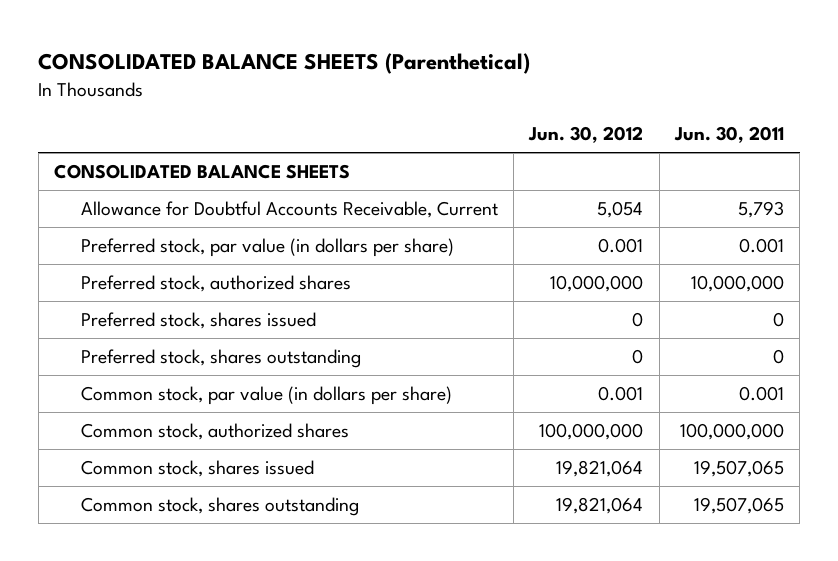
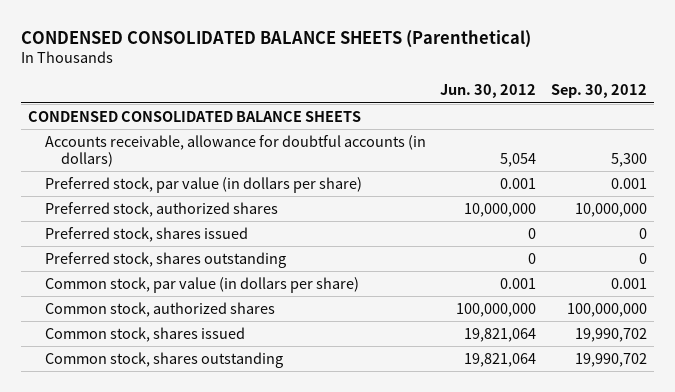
[38,52,531,74] CONSOLIDATED BALANCE SHEETS (Parenthetical) -> [21,29,532,48] CONDENSED CONSOLIDATED BALANCE SHEETS (Parenthetical)
[673,126,784,144] Jun. 30, 2011 -> none
none -> [550,84,647,99] Sep. 30, 2012
[54,163,351,179] CONSOLIDATED BALANCE SHEETS -> [28,110,362,122] CONDENSED CONSOLIDATED BALANCE SHEETS
[80,200,498,218] Allowance for Doubtful Accounts Receivable, Current -> [44,134,426,167] Accounts receivable, allowance for doubtful accounts (in dollars)

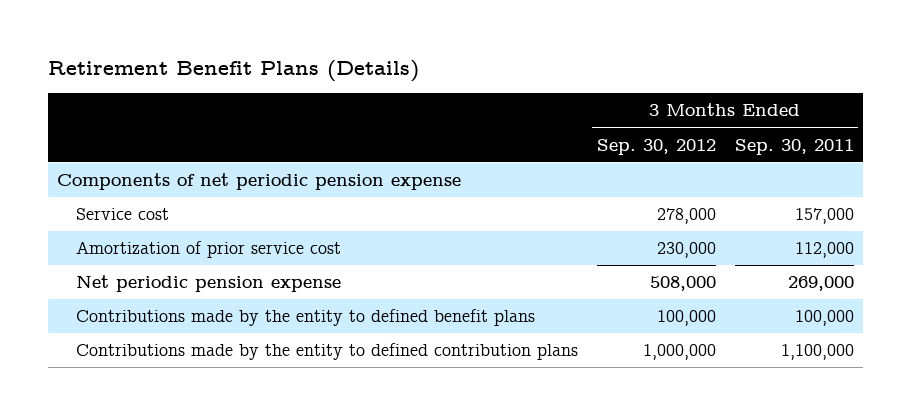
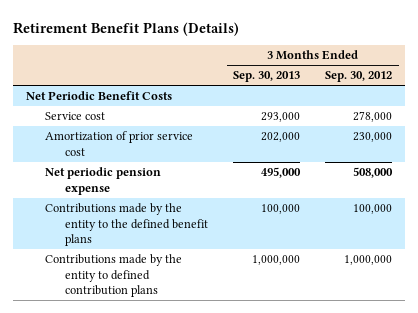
[734,138,854,155] Sep. 30, 2011 -> none
none -> [233,71,301,83] Sep. 30, 2013
[57,173,462,191] Components of net periodic pension expense -> [25,91,172,101] Net Periodic Benefit Costs
[75,309,535,327] Contributions made by the entity to defined benefit plans -> [45,203,209,247] Contributions made by the entity to the defined benefit plans

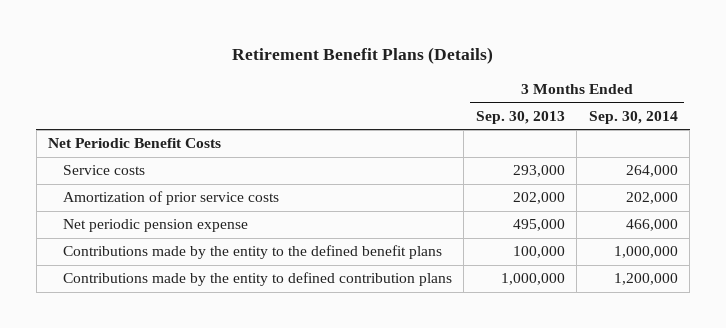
[325,71,393,83] Sep. 30, 2012 -> none
none -> [588,110,678,124] Sep. 30, 2014
[45,112,106,121] Service cost -> [62,165,145,176] Service costs
[45,131,194,156] Amortization of prior service cost -> [62,191,279,206] Amortization of prior service costs

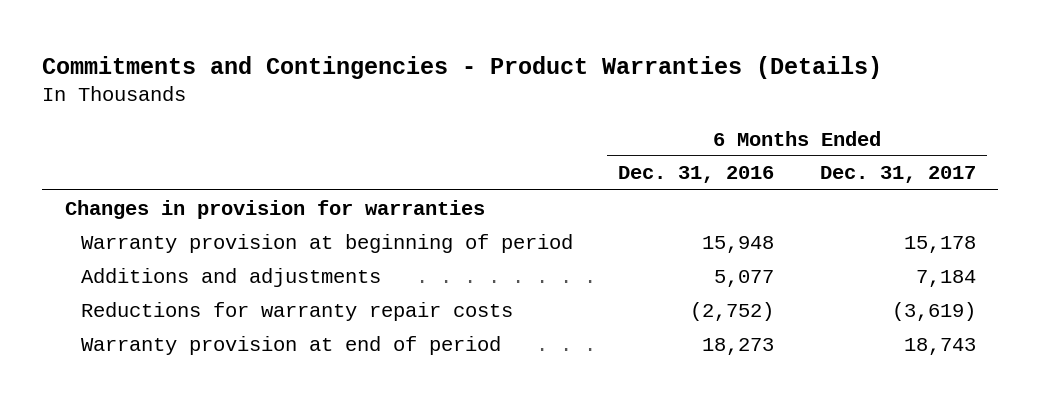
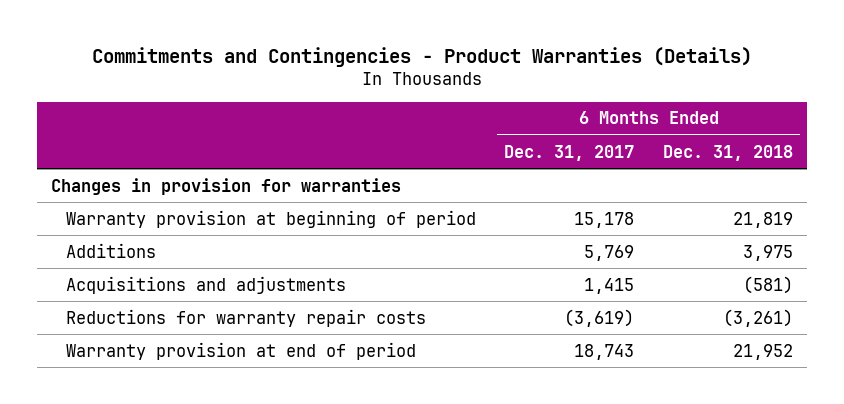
[618,166,775,184] Dec. 31, 2016 -> none
none -> [663,144,794,161] Dec. 31, 2018
[80,267,381,287] Additions and adjustments -> [65,242,156,258] Additions
[915,269,976,287] 7,184 -> [584,244,635,261] 5,769
none -> [65,275,346,294] Acquisitions and adjustments

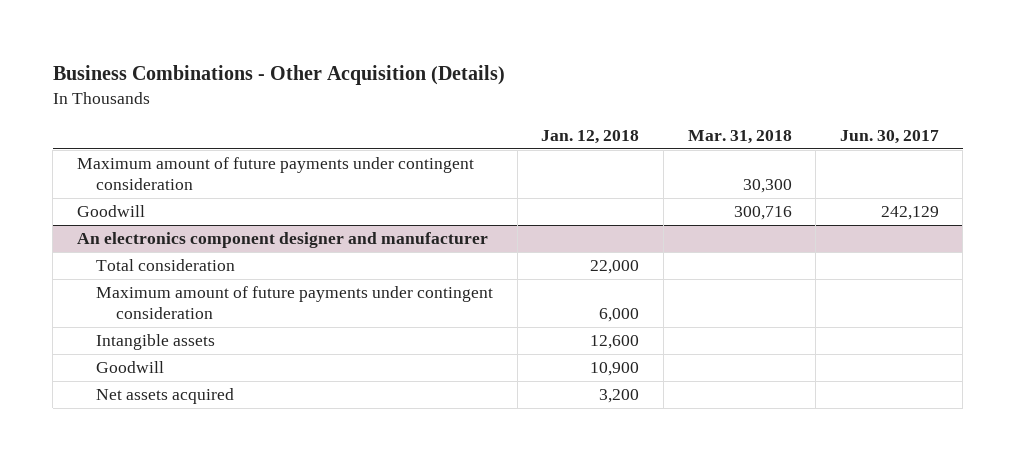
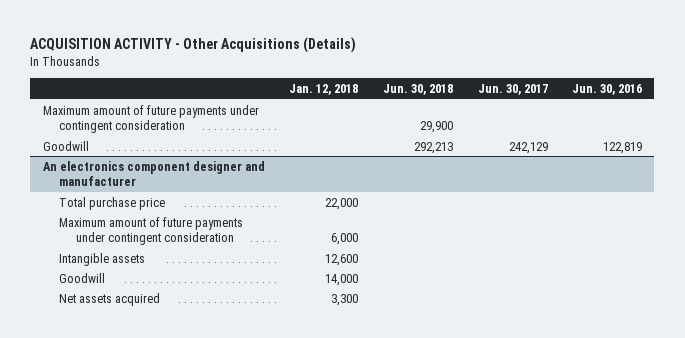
[52,65,505,86] Business Combinations - Other Acquisition (Details) -> [30,37,357,54] ACQUISITION ACTIVITY - Other Acquisitions (Details)
[687,129,792,144] Mar. 31, 2018 -> none
none -> [382,83,453,95] Jun. 30, 2018
none -> [572,83,643,95] Jun. 30, 2016
[96,259,236,272] Total consideration -> [59,196,166,210] Total purchase price
[590,362,640,377] 10,900 -> [325,273,359,286] 14,000
[599,389,640,404] 3,200 -> [331,293,359,306] 3,300

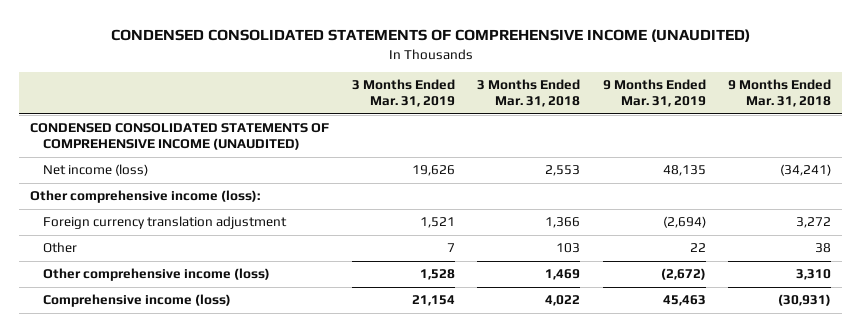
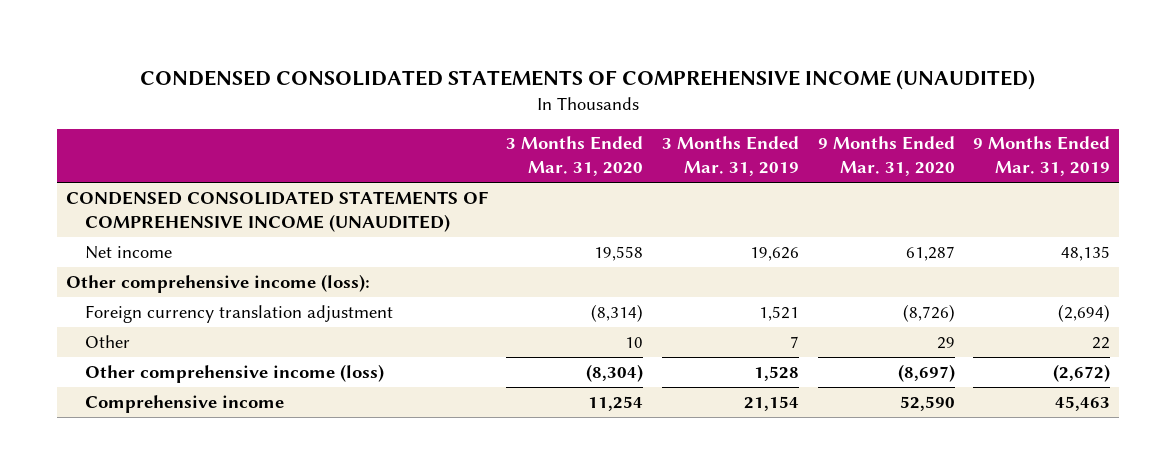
[477,79,581,108] 3 Months Ended Mar. 31, 2018 -> none
[728,79,832,108] 9 Months Ended Mar. 31, 2018 -> none
none -> [506,136,644,177] 3 Months Ended Mar. 31, 2020
none -> [817,136,955,177] 9 Months Ended Mar. 31, 2020
[42,164,148,177] Net income (loss) -> [84,245,172,259] Net income
[42,294,231,308] Comprehensive income (loss) -> [84,394,284,413] Comprehensive income

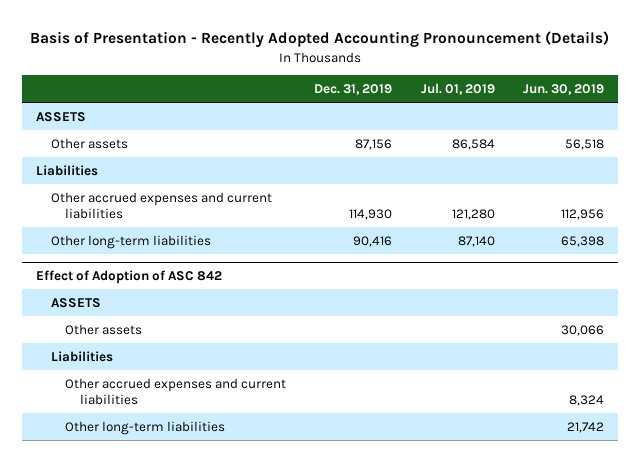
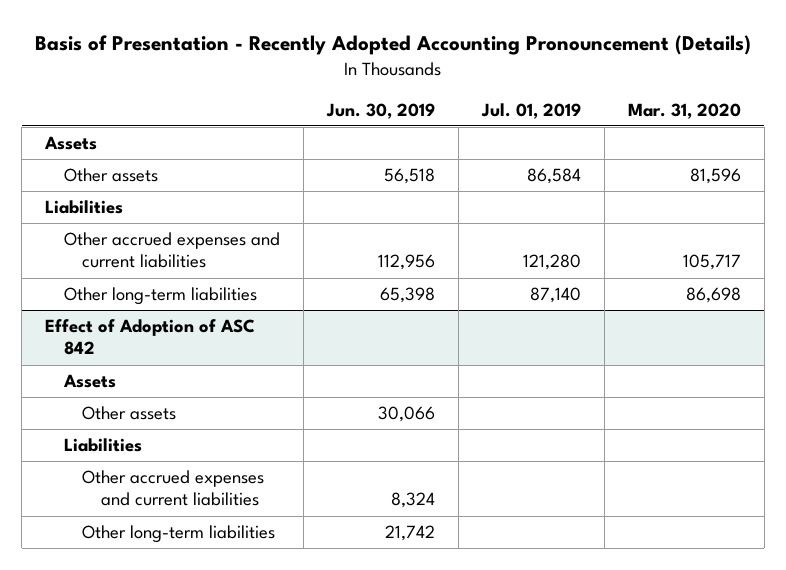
[314,84,393,96] Dec. 31, 2019 -> none
none -> [627,102,741,119] Mar. 31, 2020
[36,111,87,122] ASSETS -> [44,136,98,151] Assets
[50,297,101,308] ASSETS -> [62,374,116,389] Assets

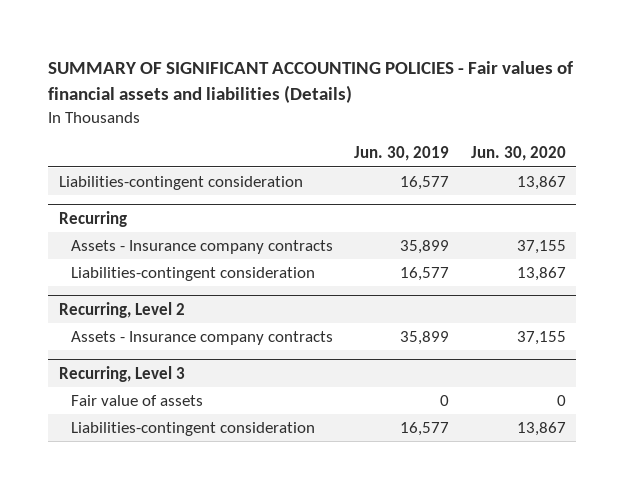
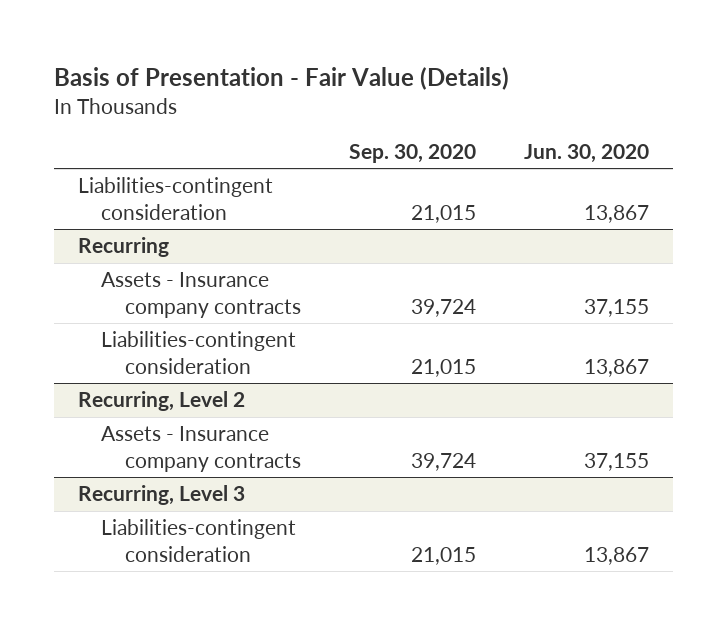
[48,61,574,104] SUMMARY OF SIGNIFICANT ACCOUNTING POLICIES - Fair values of financial assets and liabilities (Details) -> [54,66,510,90] Basis of Presentation - Fair Value (Details)
[354,146,450,162] Jun. 30, 2019 -> none
none -> [348,143,476,163] Sep. 30, 2020
[71,395,204,407] Fair value of assets -> none

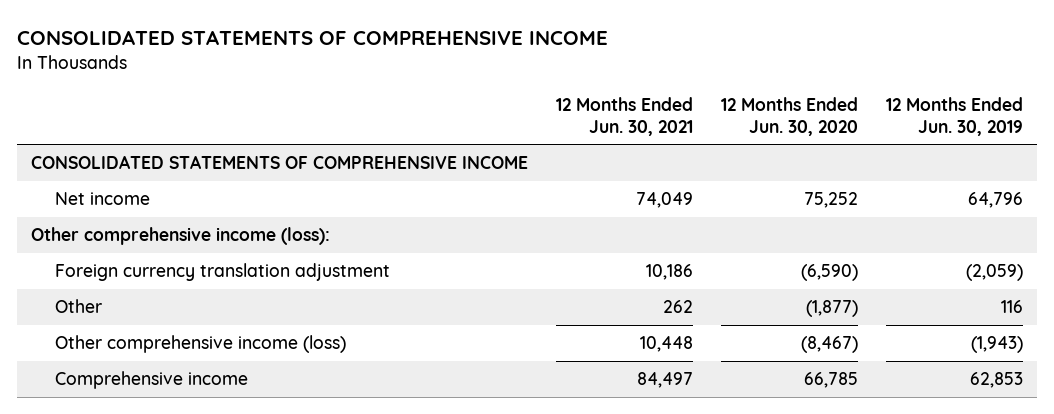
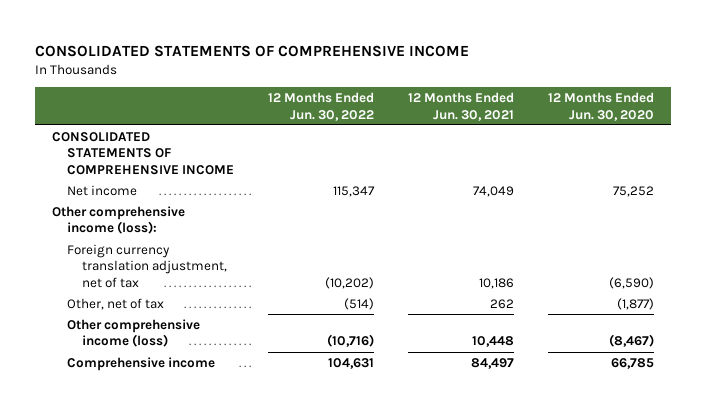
[886,96,1024,136] 12 Months Ended Jun. 30, 2019 -> none
none -> [268,91,375,121] 12 Months Ended Jun. 30, 2022
[54,263,390,282] Foreign currency translation adjustment -> [67,243,228,289] Foreign currency translation adjustment, net of tax
[54,299,102,314] Other -> [67,297,165,310] Other, net of tax

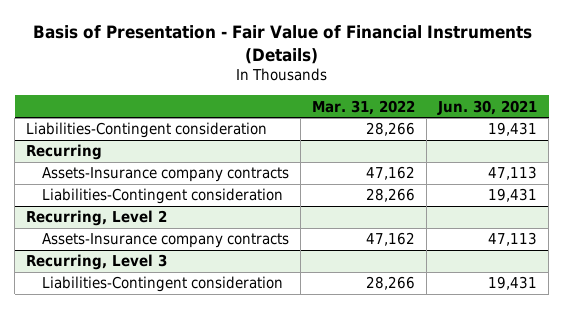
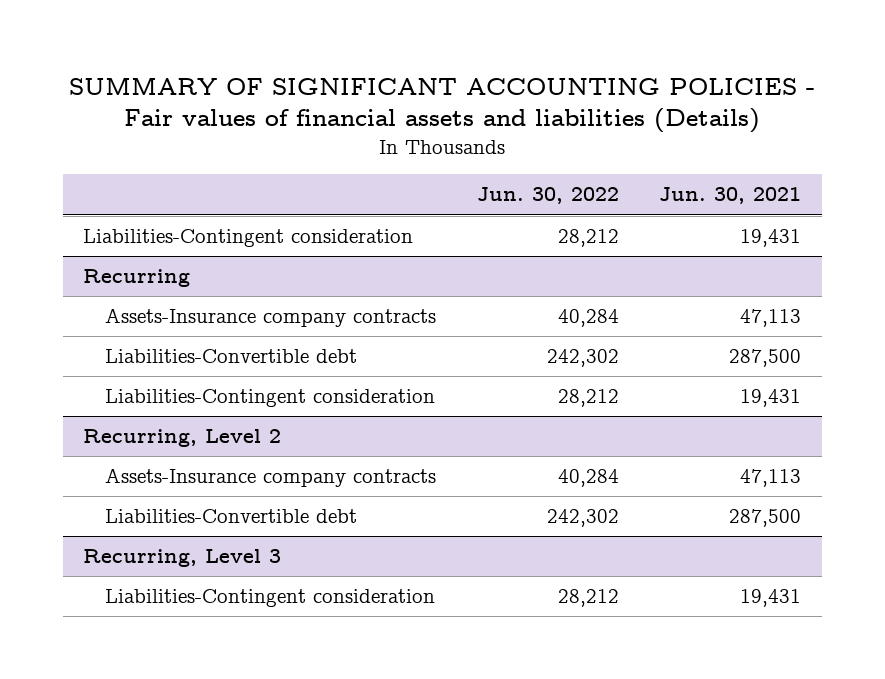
[32,24,532,64] Basis of Presentation - Fair Value of Financial Instruments (Details) -> [69,76,816,134] SUMMARY OF SIGNIFICANT ACCOUNTING POLICIES - Fair values of financial assets and liabilities (Details)
[312,99,416,115] Mar. 31, 2022 -> none
none -> [476,187,619,205] Jun. 30, 2022
none -> [104,349,357,364] Liabilities-Convertible debt
none -> [104,509,357,524] Liabilities-Convertible debt

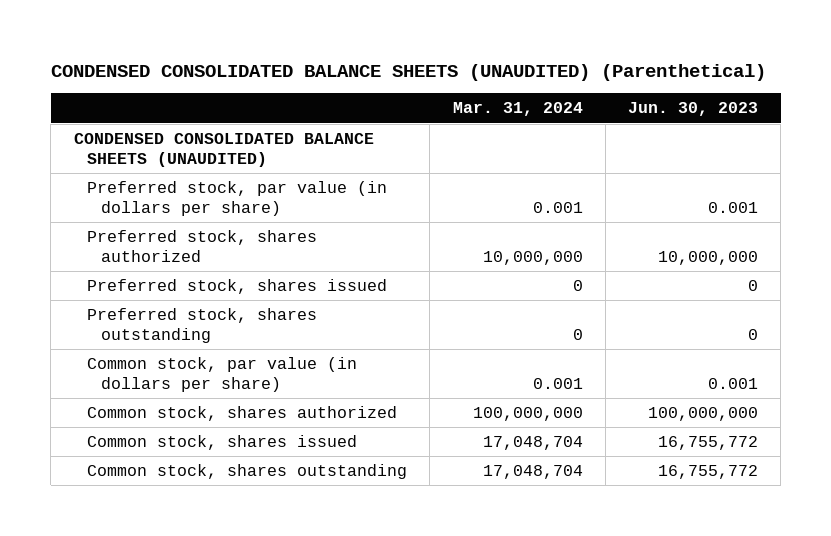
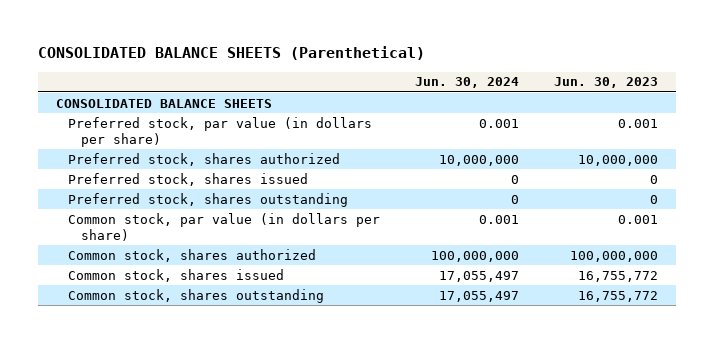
[50,63,766,81] CONDENSED CONSOLIDATED BALANCE SHEETS (UNAUDITED) (Parenthetical) -> [38,46,426,61] CONSOLIDATED BALANCE SHEETS (Parenthetical)
[452,102,583,117] Mar. 31, 2024 -> none
none -> [415,77,520,89] Jun. 30, 2024
[73,133,374,167] CONDENSED CONSOLIDATED BALANCE SHEETS (UNAUDITED) -> [55,98,272,108] CONSOLIDATED BALANCE SHEETS

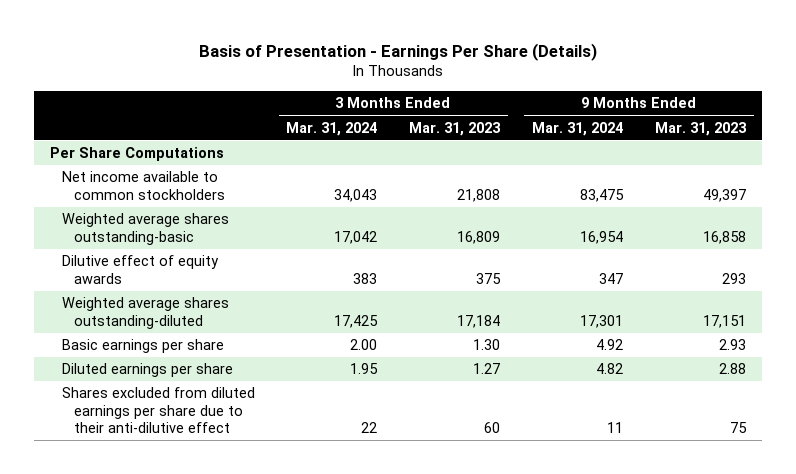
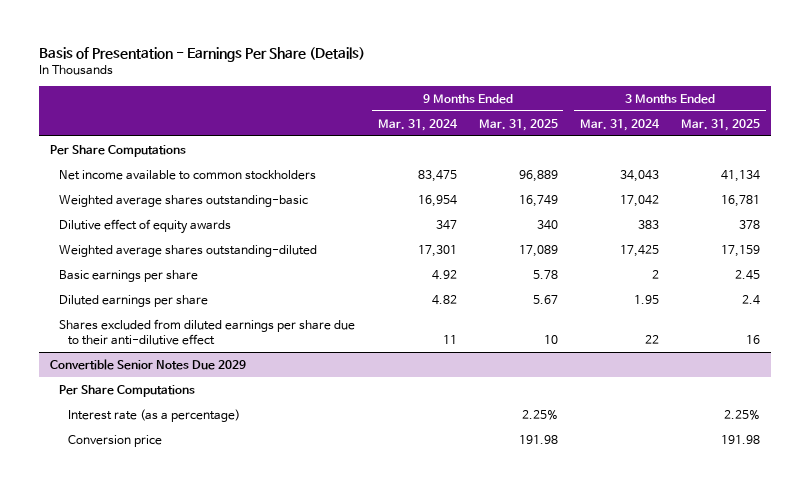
[409,121,502,136] Mar. 31, 2023 -> none
[654,121,747,136] Mar. 31, 2023 -> none
none -> [478,118,558,131] Mar. 31, 2025
none -> [681,118,761,131] Mar. 31, 2025
[350,339,378,351] 2.00 -> [651,269,659,279] 2
none -> [50,358,247,370] Convertible Senior Notes Due 2029
none -> [59,384,196,397] Per Share Computations
none -> [68,408,241,422] Interest rate (as a percentage)
none -> [68,434,163,447] Conversion price

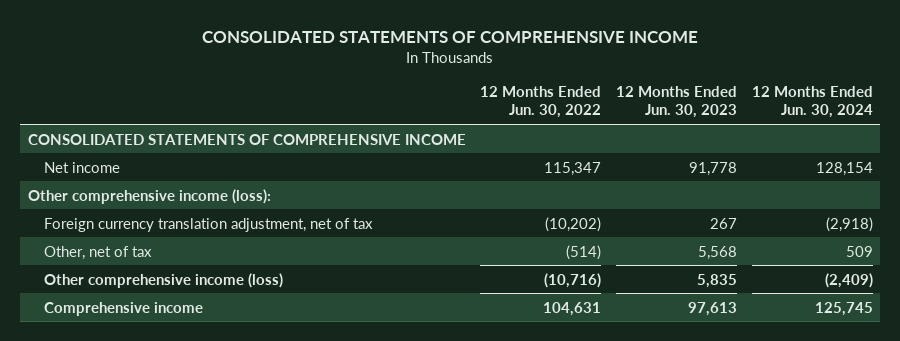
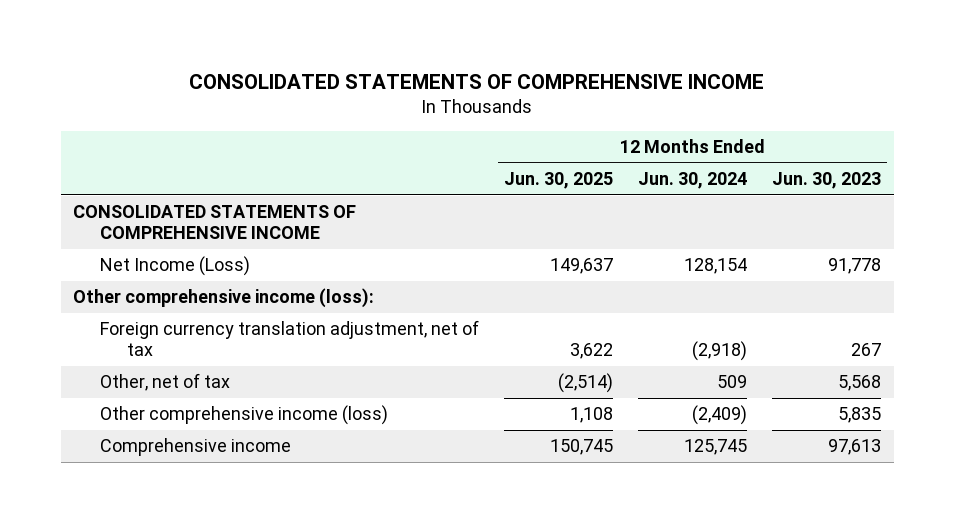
[480,85,602,119] 12 Months Ended Jun. 30, 2022 -> none
none -> [504,172,614,190] Jun. 30, 2025
[43,161,120,173] Net income -> [100,256,251,277] Net Income (Loss)

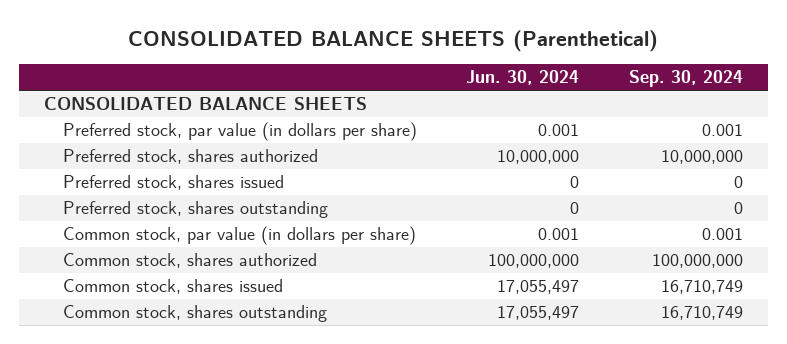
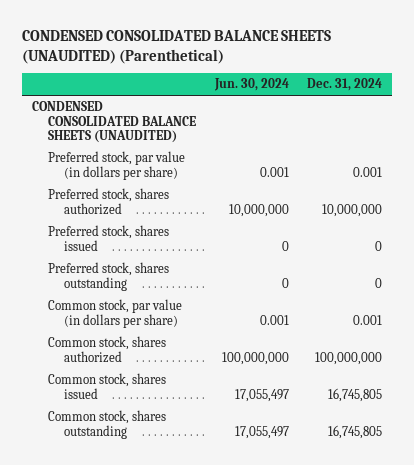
[128,30,659,53] CONSOLIDATED BALANCE SHEETS (Parenthetical) -> [22,30,332,64] CONDENSED CONSOLIDATED BALANCE SHEETS (UNAUDITED) (Parenthetical)
[628,70,743,88] Sep. 30, 2024 -> none
none -> [307,78,383,92] Dec. 31, 2024
[43,97,367,111] CONSOLIDATED BALANCE SHEETS -> [31,101,196,144] CONDENSED CONSOLIDATED BALANCE SHEETS (UNAUDITED)

